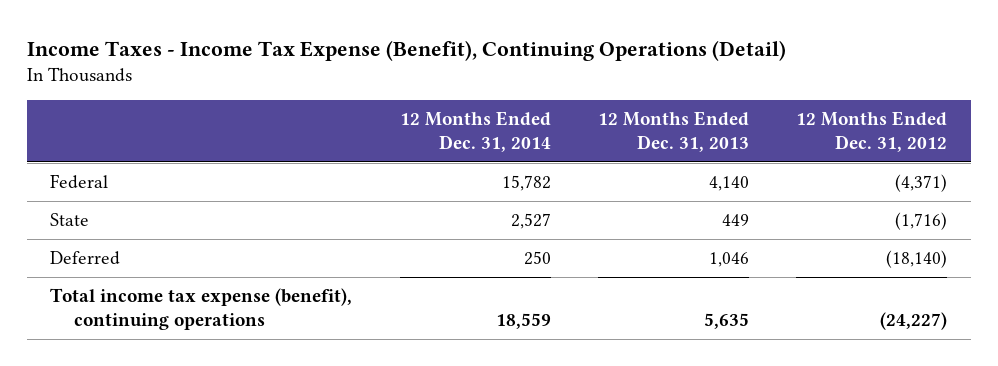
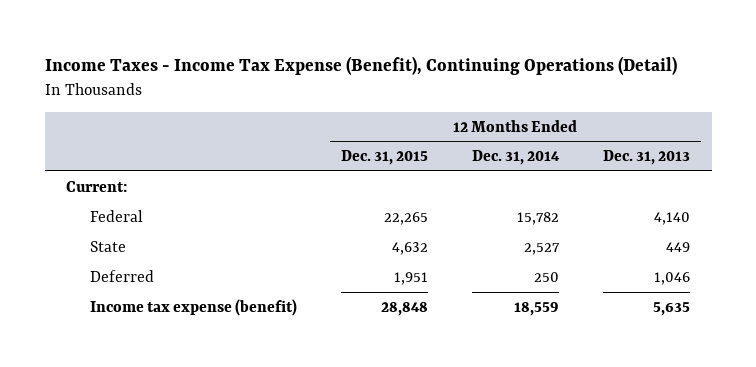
[796,111,948,153] 12 Months Ended Dec. 31, 2012 -> none
none -> [340,150,428,166] Dec. 31, 2015
none -> [66,180,128,192] Current:
[50,288,353,330] Total income tax expense (benefit), continuing operations -> [90,298,298,316] Income tax expense (benefit)

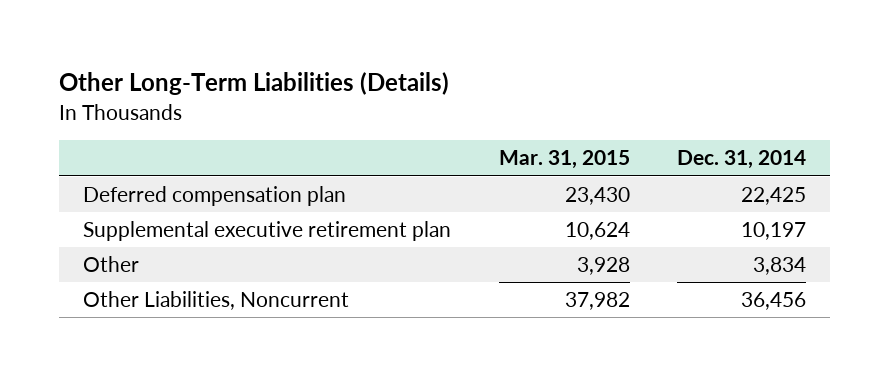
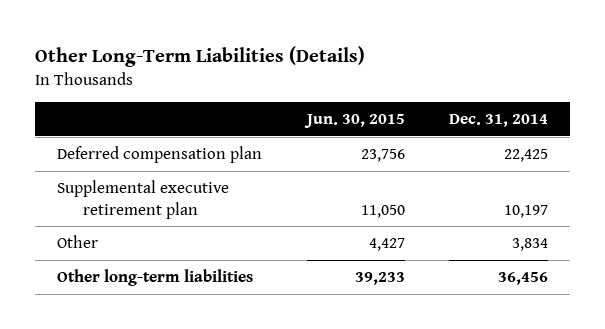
[498,150,630,170] Mar. 31, 2015 -> none
none -> [303,114,405,129] Jun. 30, 2015
[82,291,349,311] Other Liabilities, Noncurrent -> [57,269,254,287] Other long-term liabilities

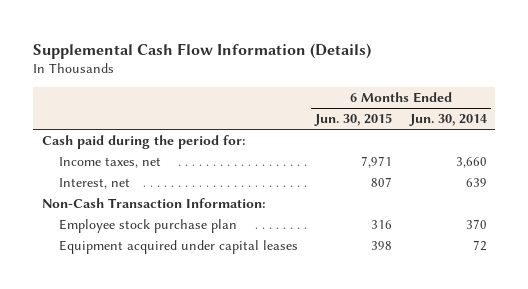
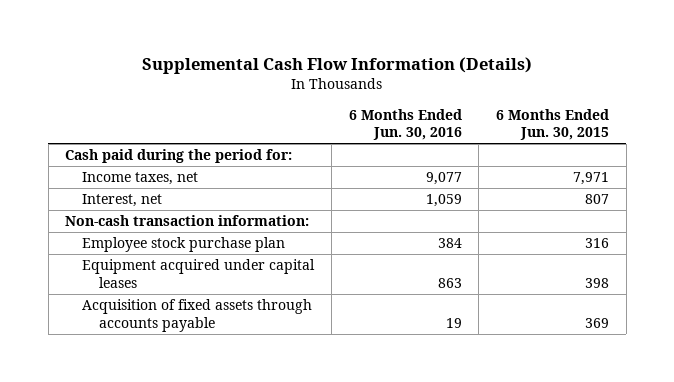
[408,114,487,127] Jun. 30, 2014 -> none
none -> [348,108,462,141] 6 Months Ended Jun. 30, 2016
[41,198,266,209] Non-Cash Transaction Information: -> [65,215,310,227] Non-cash transaction information:
none -> [82,299,313,332] Acquisition of fixed assets through accounts payable

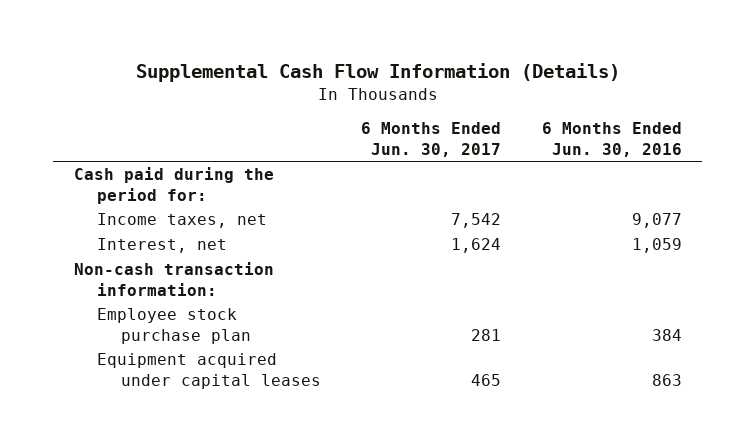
[496,108,610,141] 6 Months Ended Jun. 30, 2015 -> none
none -> [361,122,502,157] 6 Months Ended Jun. 30, 2017
[82,299,313,332] Acquisition of fixed assets through accounts payable -> none

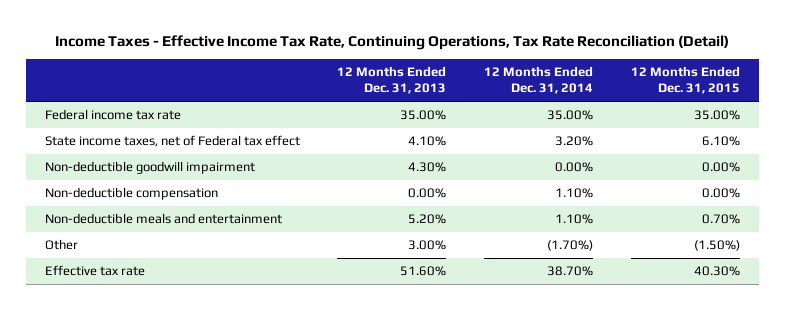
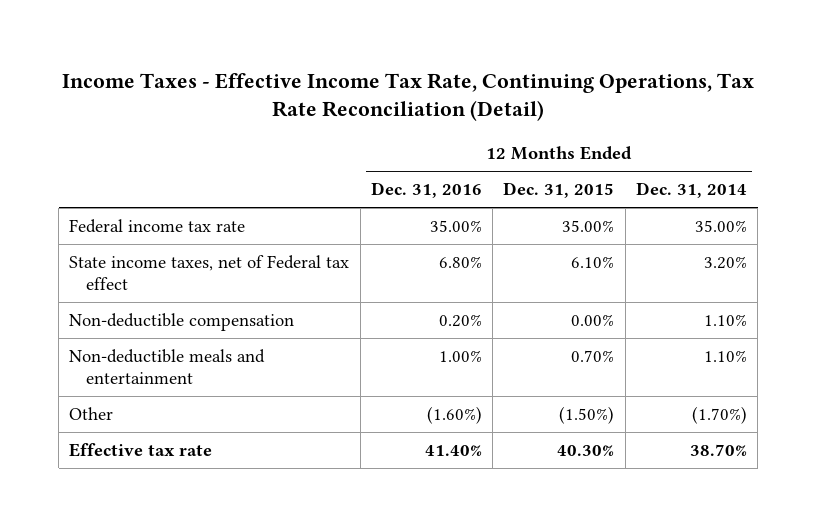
[337,66,447,95] 12 Months Ended Dec. 31, 2013 -> none
none -> [370,182,482,199] Dec. 31, 2016
[44,161,255,175] Non-deductible goodwill impairment -> none

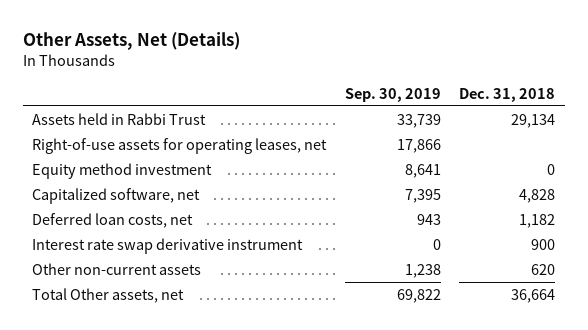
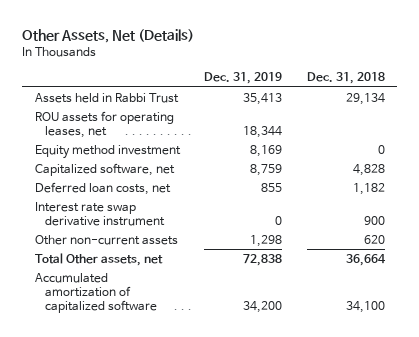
[344,87,441,102] Sep. 30, 2019 -> none
none -> [204,72,283,85] Dec. 31, 2019
[32,137,328,154] Right-of-use assets for operating leases, net -> [34,110,174,138] ROU assets for operating leases, net
none -> [34,272,157,313] Accumulated amortization of capitalized software

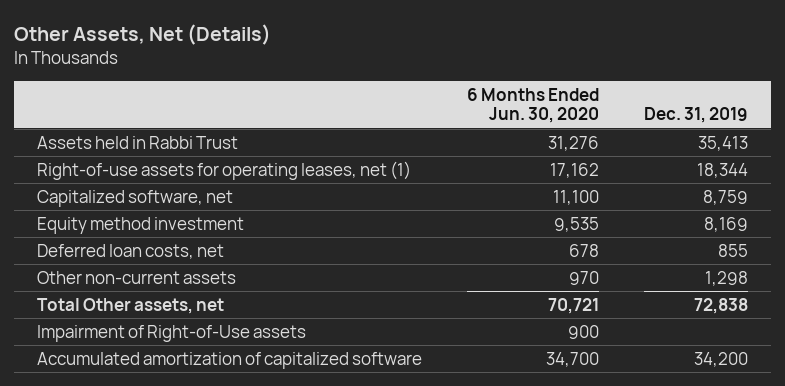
[306,72,385,85] Dec. 31, 2018 -> none
none -> [467,87,600,124] 6 Months Ended Jun. 30, 2020
[34,110,174,138] ROU assets for operating leases, net -> [37,160,412,180] Right-of-use assets for operating leases, net (1)
[34,144,181,159] Equity method investment -> [37,216,245,234] Equity method investment
[34,201,165,226] Interest rate swap derivative instrument -> none
none -> [37,324,307,342] Impairment of Right-of-Use assets

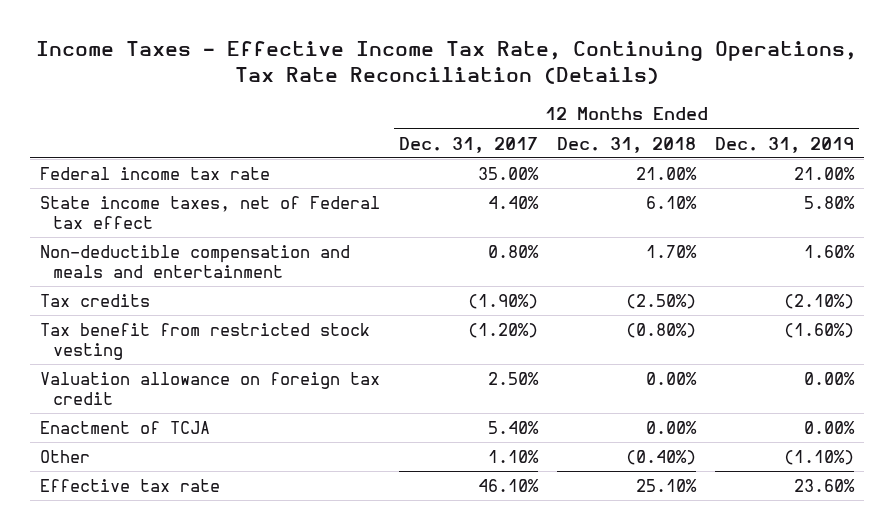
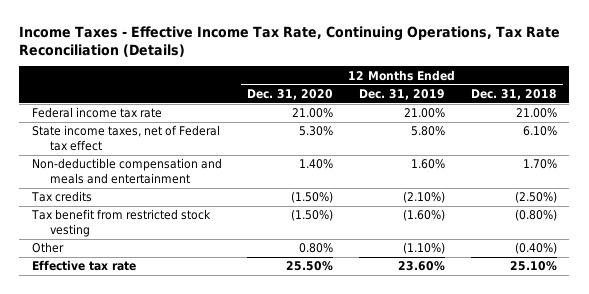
[399,136,539,153] Dec. 31, 2017 -> none
none -> [247,88,334,100] Dec. 31, 2020
[39,372,380,405] Valuation allowance on foreign tax credit -> none
[39,421,210,435] Enactment of TCJA -> none

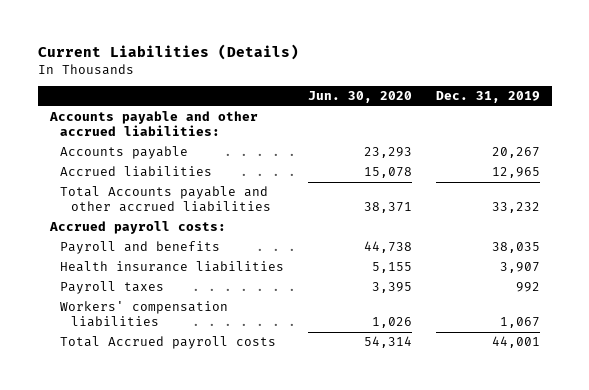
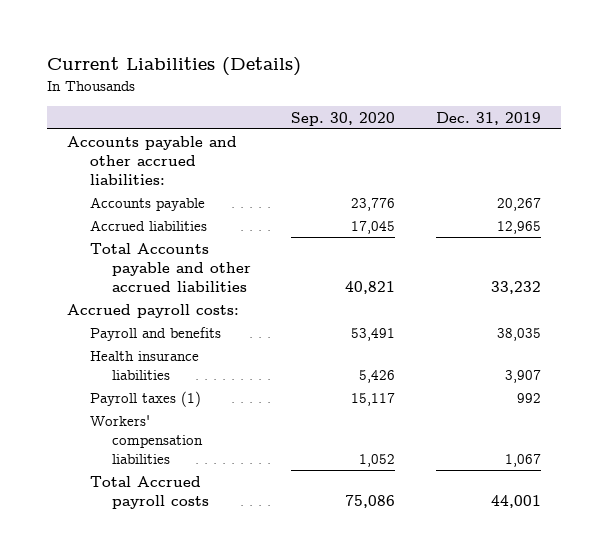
[308,91,413,104] Jun. 30, 2020 -> none
none -> [291,111,396,126] Sep. 30, 2020
[60,281,165,295] Payroll taxes -> [89,390,201,407] Payroll taxes (1)

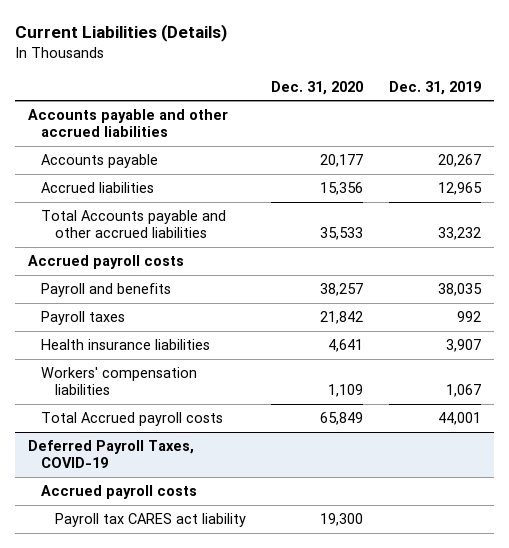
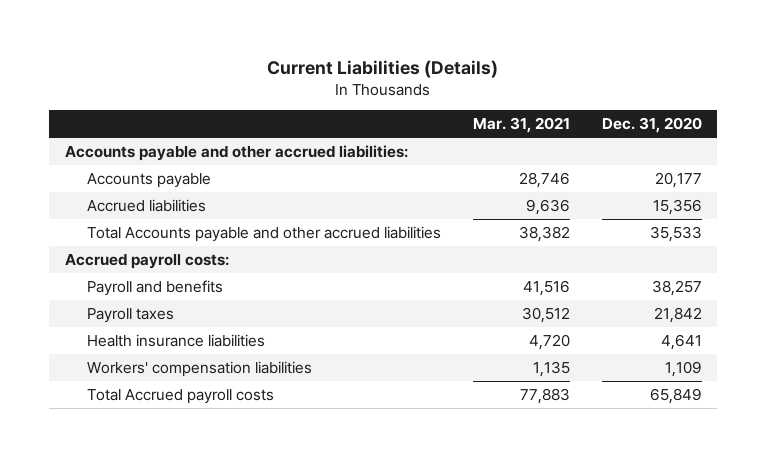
[388,80,481,95] Dec. 31, 2019 -> none
none -> [473,117,571,134] Mar. 31, 2021
[27,109,228,138] Accounts payable and other accrued liabilities -> [65,145,409,162] Accounts payable and other accrued liabilities:
[27,255,184,270] Accrued payroll costs -> [65,254,230,270] Accrued payroll costs:
[27,440,194,469] Deferred Payroll Taxes, COVID-19 -> none
[41,485,198,500] Accrued payroll costs -> none
[55,513,247,528] Payroll tax CARES act liability -> none

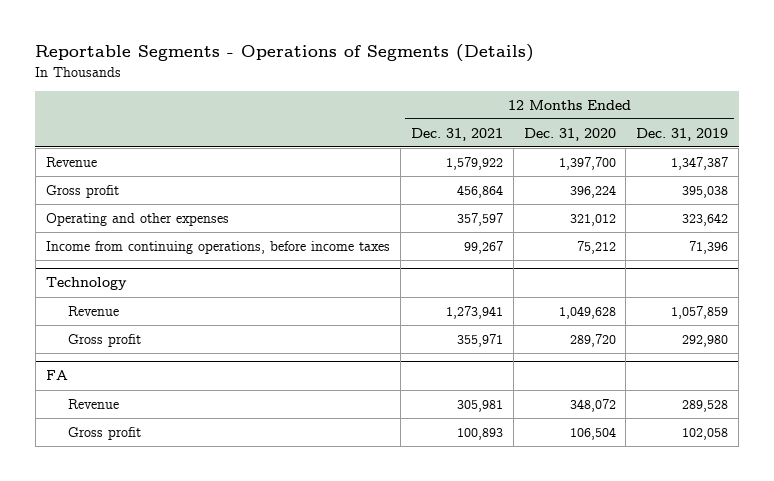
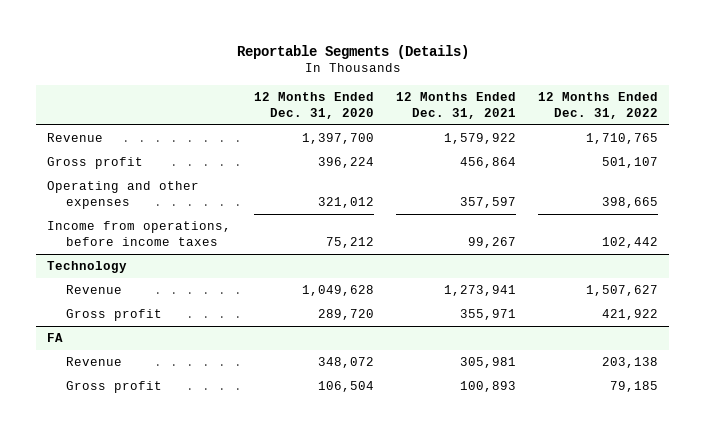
[35,44,535,63] Reportable Segments - Operations of Segments (Details) -> [236,44,469,59] Reportable Segments (Details)
[636,127,729,141] Dec. 31, 2019 -> none
none -> [537,91,658,119] 12 Months Ended Dec. 31, 2022
[45,240,390,254] Income from continuing operations, before income taxes -> [47,221,232,247] Income from operations, before income taxes

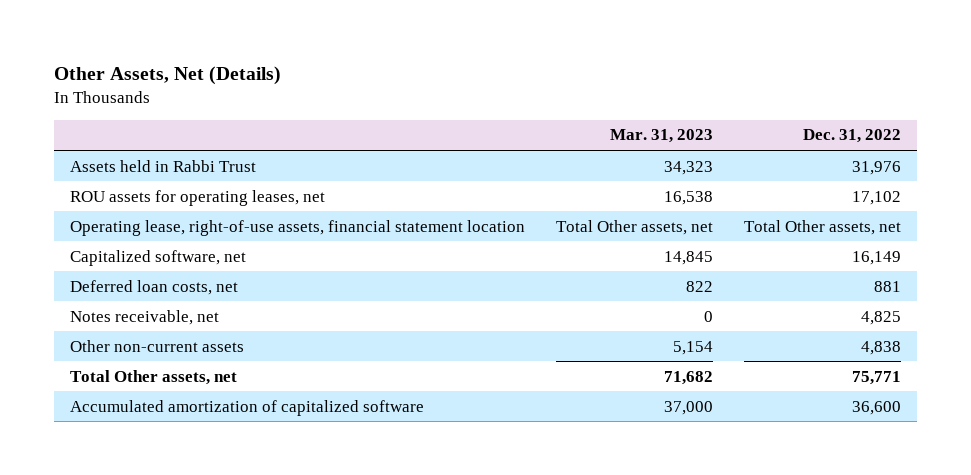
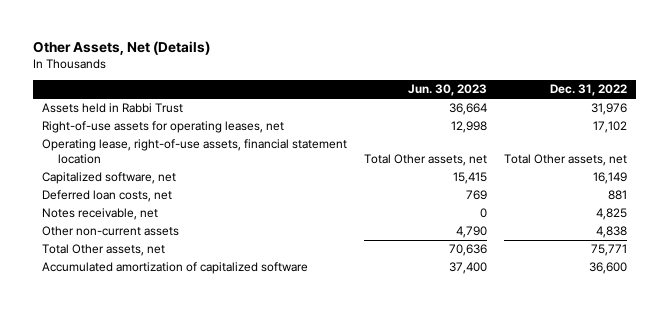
[609,129,713,144] Mar. 31, 2023 -> none
none -> [408,84,488,97] Jun. 30, 2023
[69,189,325,206] ROU assets for operating leases, net -> [41,121,284,134] Right-of-use assets for operating leases, net

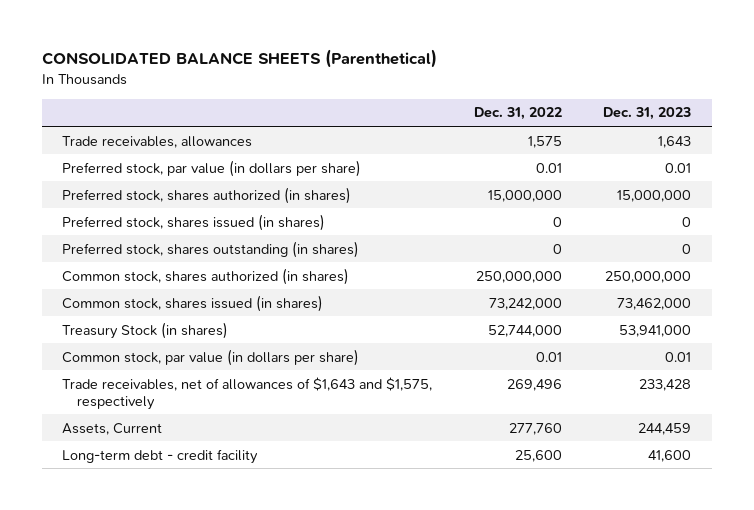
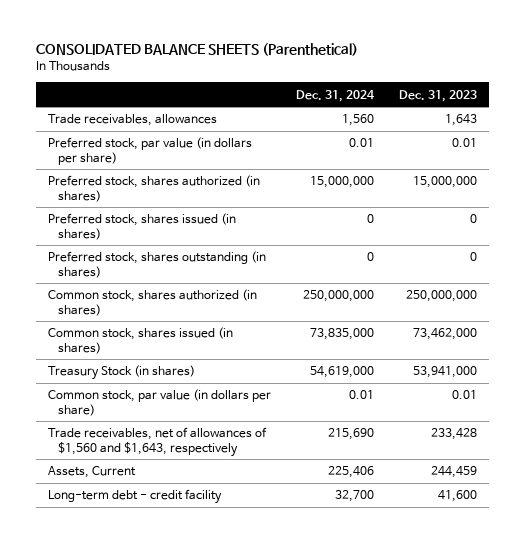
[473,107,562,121] Dec. 31, 2022 -> none
none -> [295,89,375,102] Dec. 31, 2024
[62,376,433,410] Trade receivables, net of allowances of $1,643 and $1,575, respectively -> [47,427,267,457] Trade receivables, net of allowances of $1,560 and $1,643, respectively

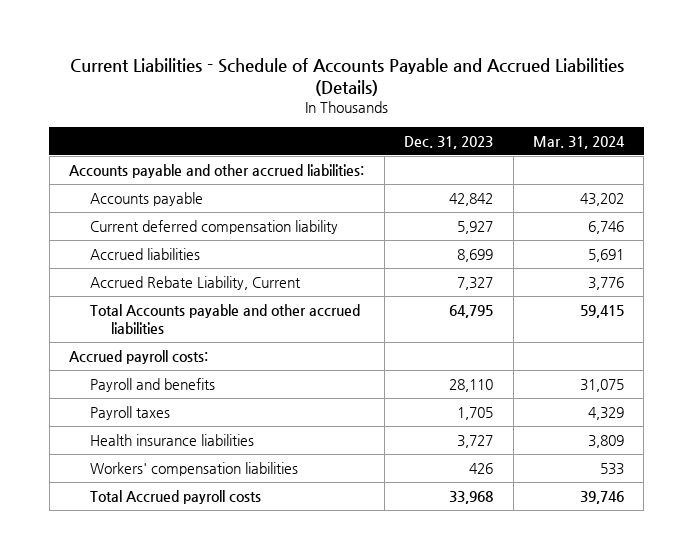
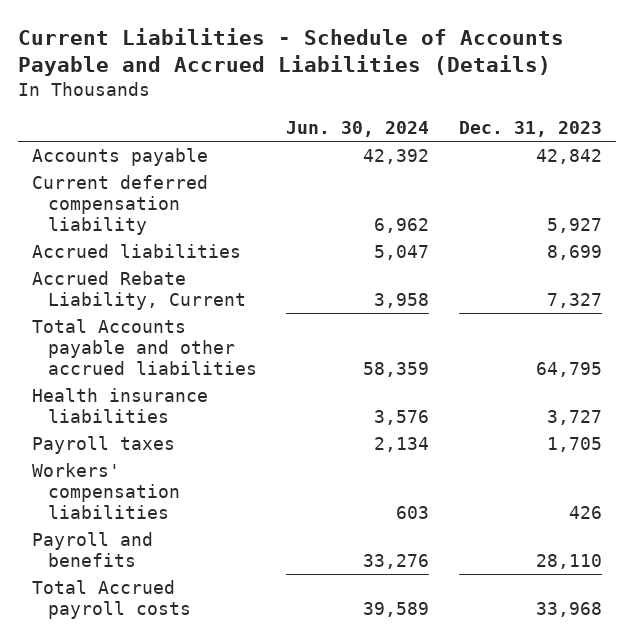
[532,135,625,149] Mar. 31, 2024 -> none
none -> [286,121,430,138] Jun. 30, 2024
[69,164,365,179] Accounts payable and other accrued liabilities: -> none
[69,350,209,365] Accrued payroll costs: -> none
[90,406,171,421] Payroll taxes -> [32,436,176,455] Payroll taxes
[90,378,216,393] Payroll and benefits -> [32,532,154,568] Payroll and benefits

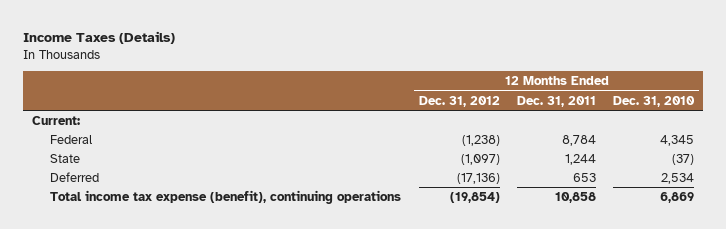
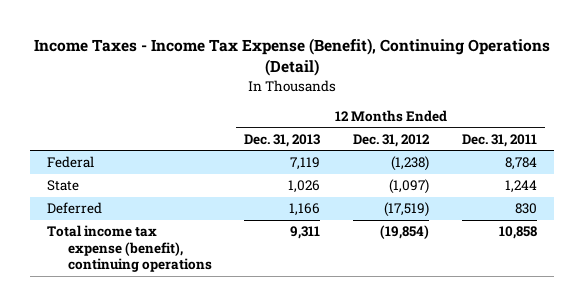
[23,31,176,45] Income Taxes (Details) -> [34,38,551,77] Income Taxes - Income Tax Expense (Benefit), Continuing Operations (Detail)
[613,95,696,107] Dec. 31, 2010 -> none
none -> [244,133,321,147] Dec. 31, 2013
[32,115,81,125] Current: -> none
[456,172,500,184] (17,136) -> [384,202,430,218] (17,519)
[573,172,597,182] 653 -> [515,203,538,215] 830

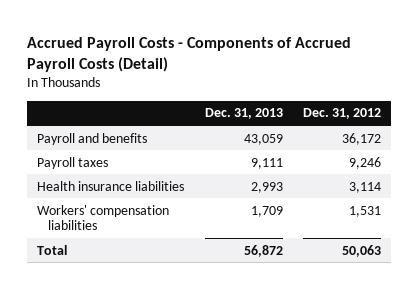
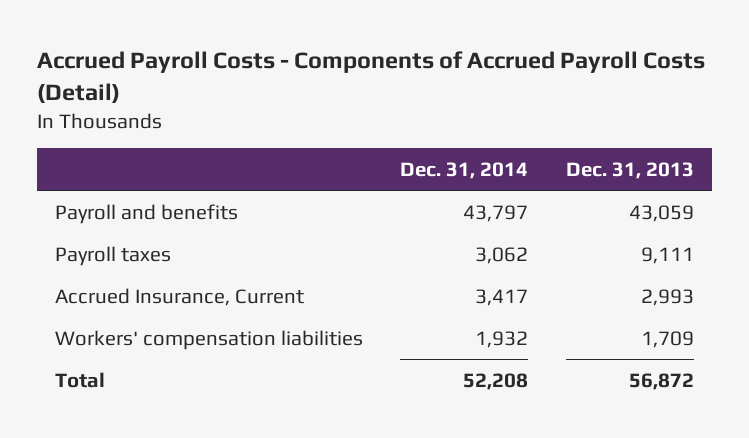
[302,108,381,120] Dec. 31, 2012 -> none
none -> [400,161,529,179] Dec. 31, 2014
[37,180,185,191] Health insurance liabilities -> [55,287,305,306] Accrued Insurance, Current

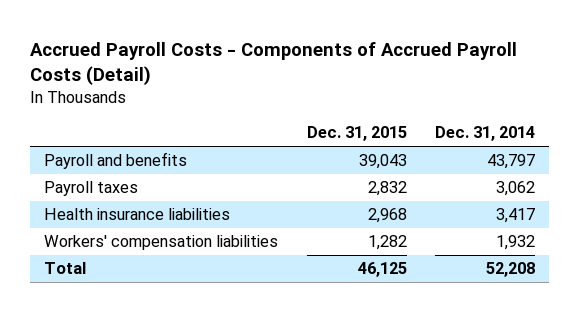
[565,161,694,179] Dec. 31, 2013 -> none
none -> [306,126,407,142] Dec. 31, 2015
[55,287,305,306] Accrued Insurance, Current -> [44,208,231,221] Health insurance liabilities

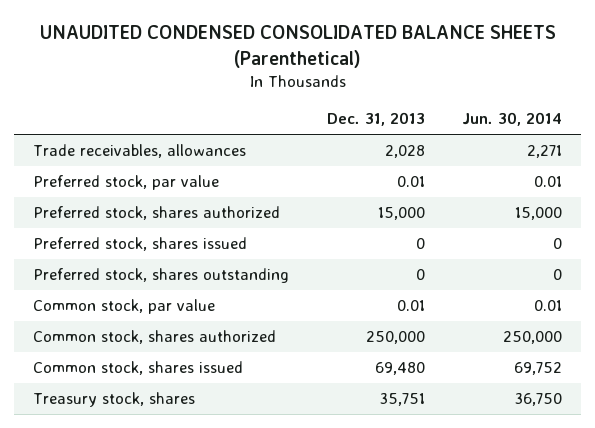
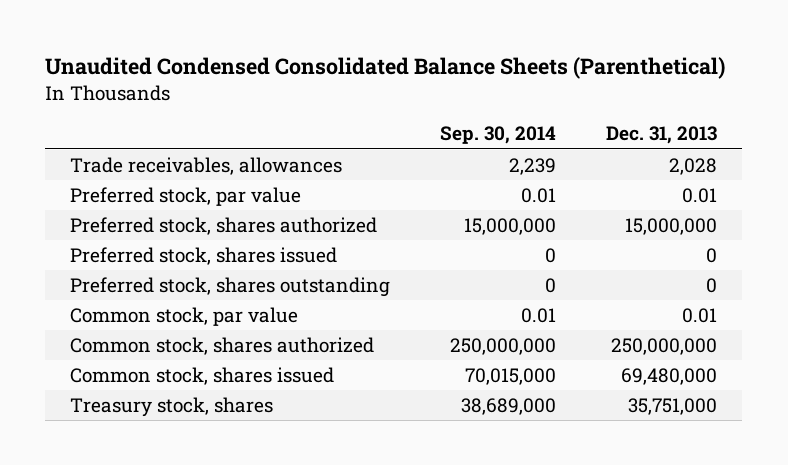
[39,25,556,68] UNAUDITED CONDENSED CONSOLIDATED BALANCE SHEETS (Parenthetical) -> [45,57,726,80] Unaudited Condensed Consolidated Balance Sheets (Parenthetical)
[462,112,563,127] Jun. 30, 2014 -> none
none -> [440,126,557,145] Sep. 30, 2014
[377,206,425,220] 15,000 -> [625,217,718,235] 15,000,000
[365,330,425,344] 250,000 -> [611,337,718,355] 250,000,000
[374,361,425,375] 69,480 -> [621,367,718,385] 69,480,000
[378,392,425,406] 35,751 -> [628,397,718,415] 35,751,000

